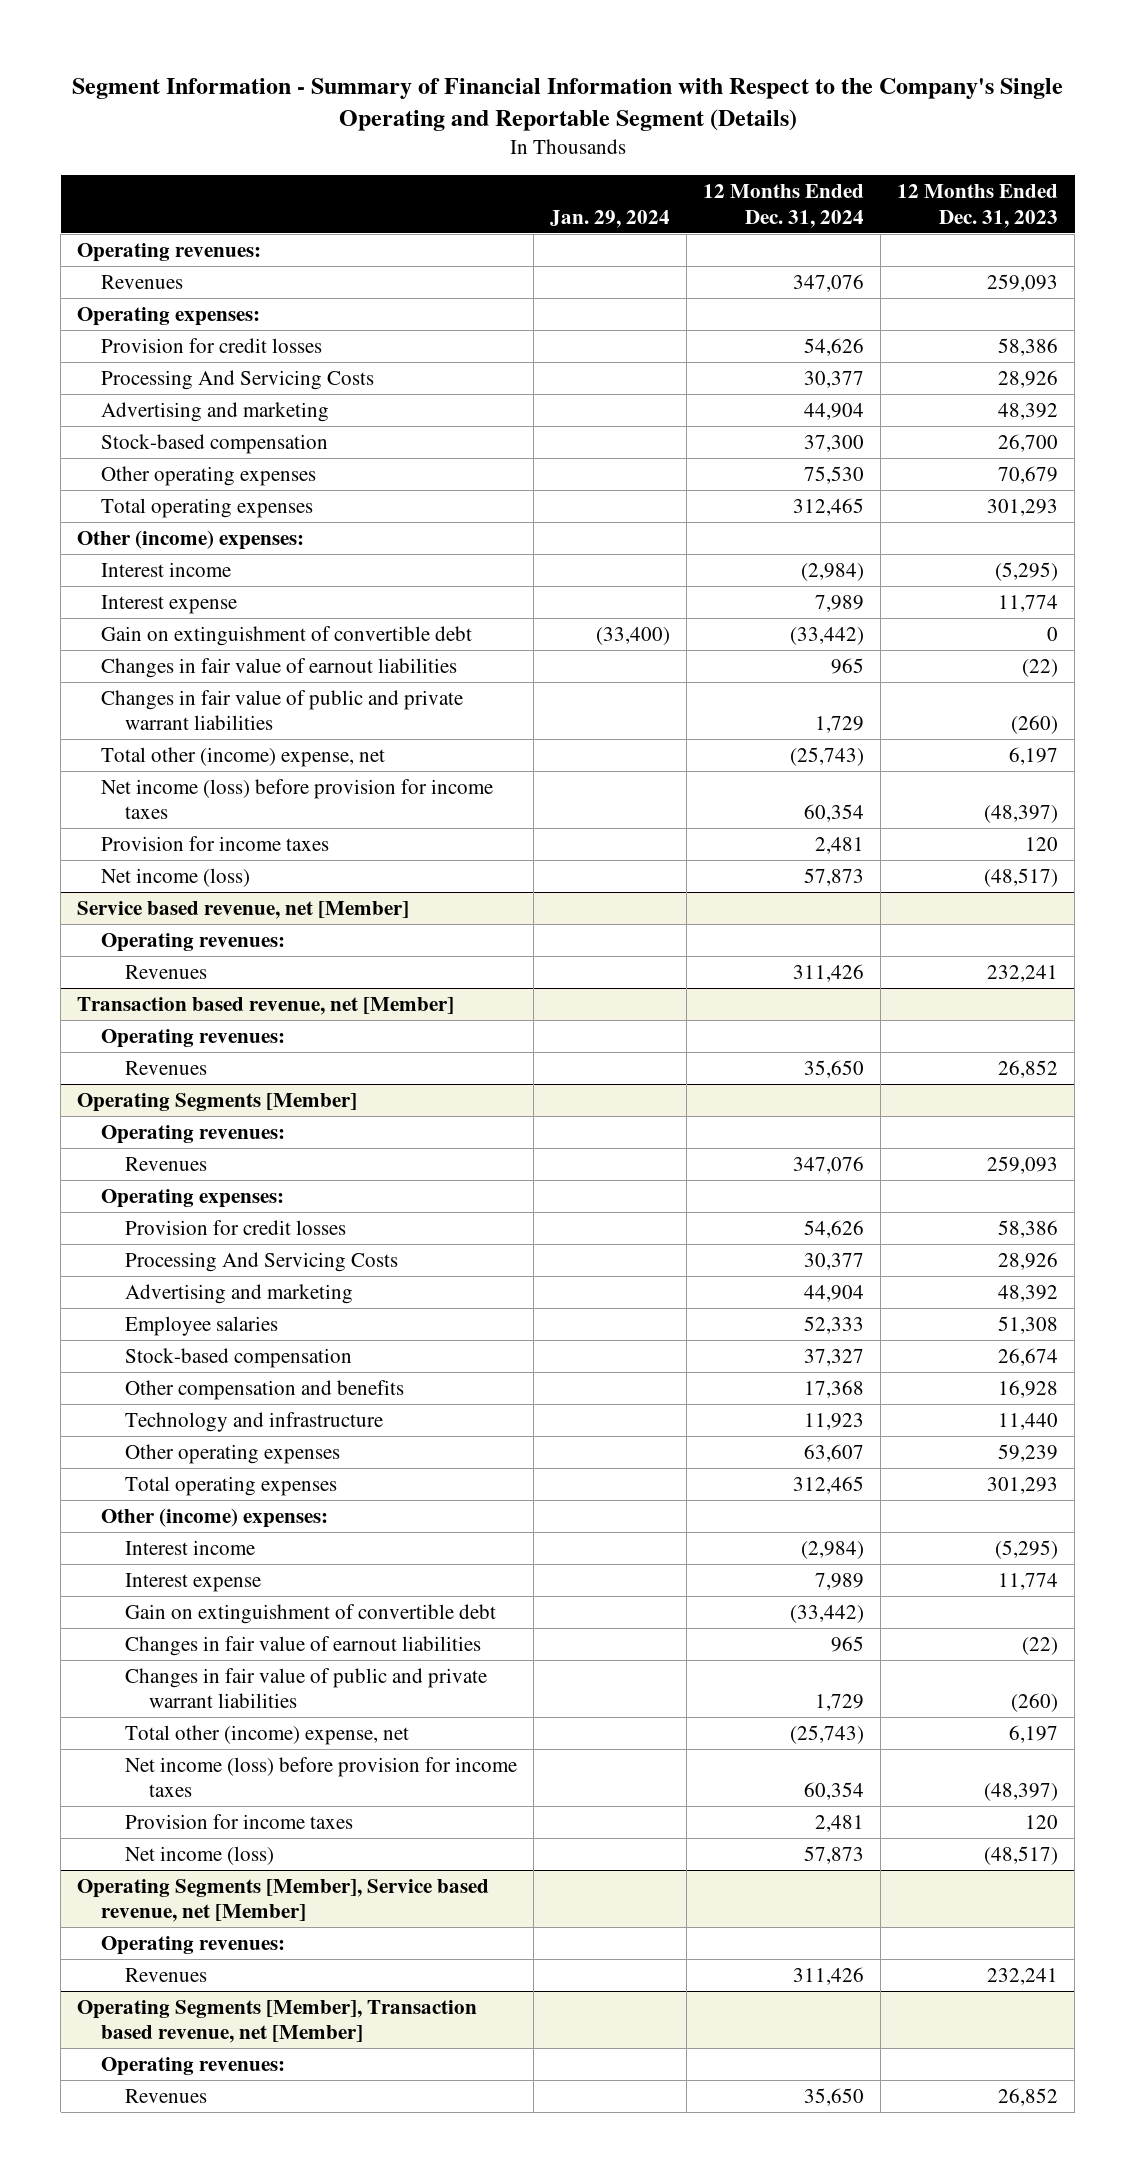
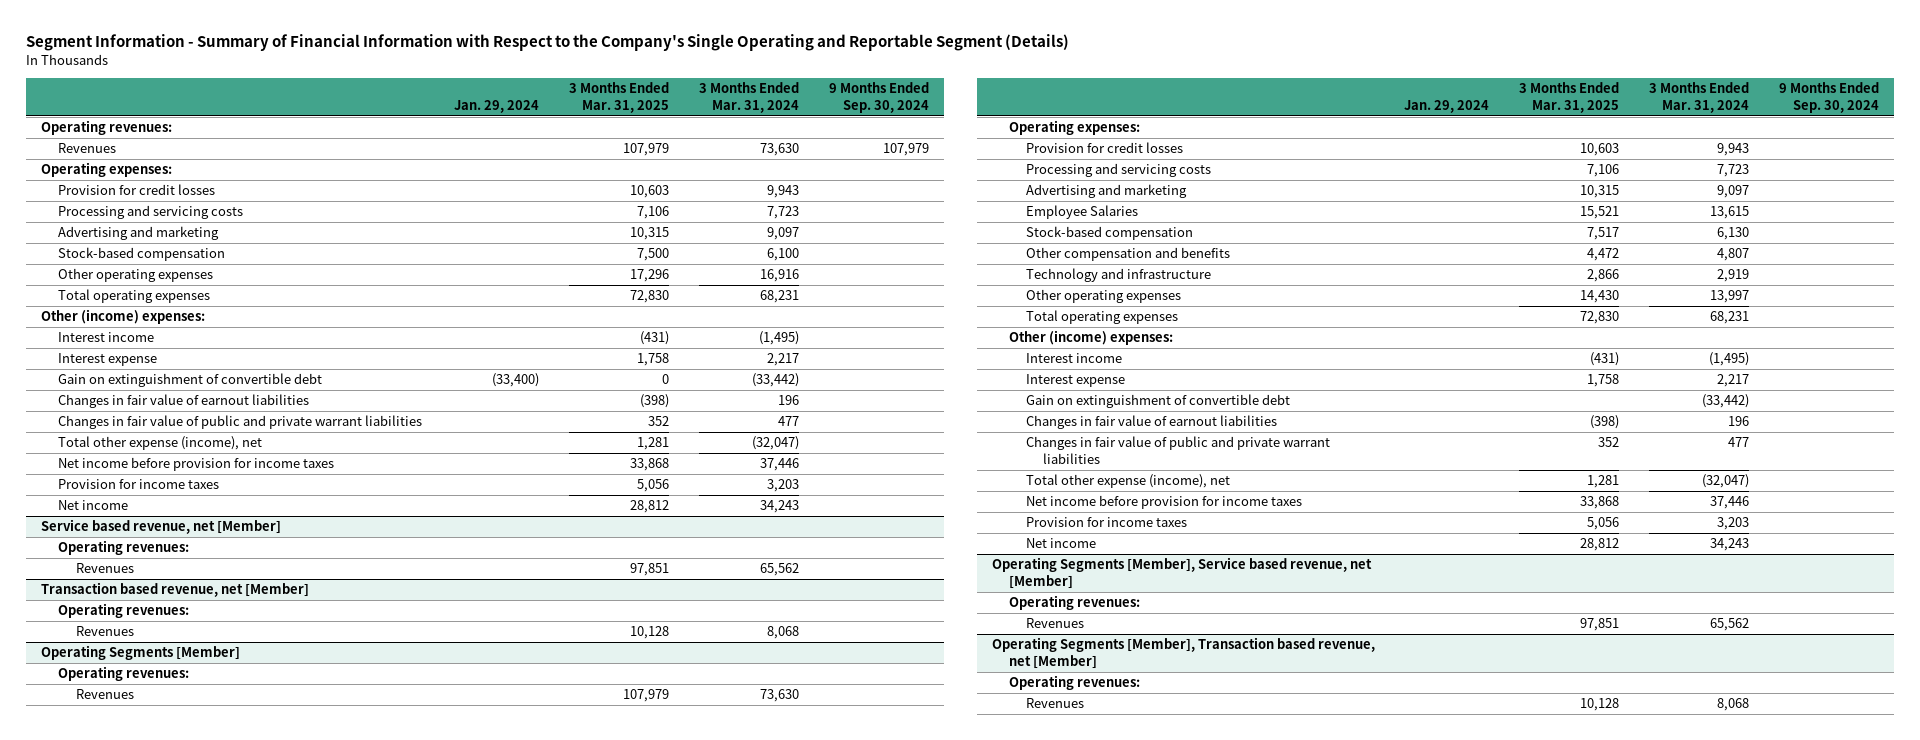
[703,184,865,228] 12 Months Ended Dec. 31, 2024 -> none
[897,184,1059,228] 12 Months Ended Dec. 31, 2023 -> none
none -> [568,82,669,114] 3 Months Ended Mar. 31, 2025
none -> [698,82,799,114] 3 Months Ended Mar. 31, 2024
none -> [828,82,929,114] 9 Months Ended Sep. 30, 2024
[101,369,375,390] Processing And Servicing Costs -> [58,205,244,220] Processing and servicing costs
[101,746,386,767] Total other (income) expense, net -> [58,436,263,451] Total other expense (income), net
[101,778,494,820] Net income (loss) before provision for income taxes -> [58,457,335,472] Net income before provision for income taxes
[101,867,251,887] Net income (loss) -> [58,500,129,511] Net income
[125,1251,399,1272] Processing And Servicing Costs -> [1025,163,1211,178] Processing and servicing costs
[125,1315,279,1336] Employee salaries -> [1025,205,1138,220] Employee Salaries
[125,1724,410,1745] Total other (income) expense, net -> [1025,474,1230,489] Total other expense (income), net
[125,1756,518,1798] Net income (loss) before provision for income taxes -> [1025,495,1302,510] Net income before provision for income taxes
[125,1845,275,1865] Net income (loss) -> [1025,538,1096,549] Net income

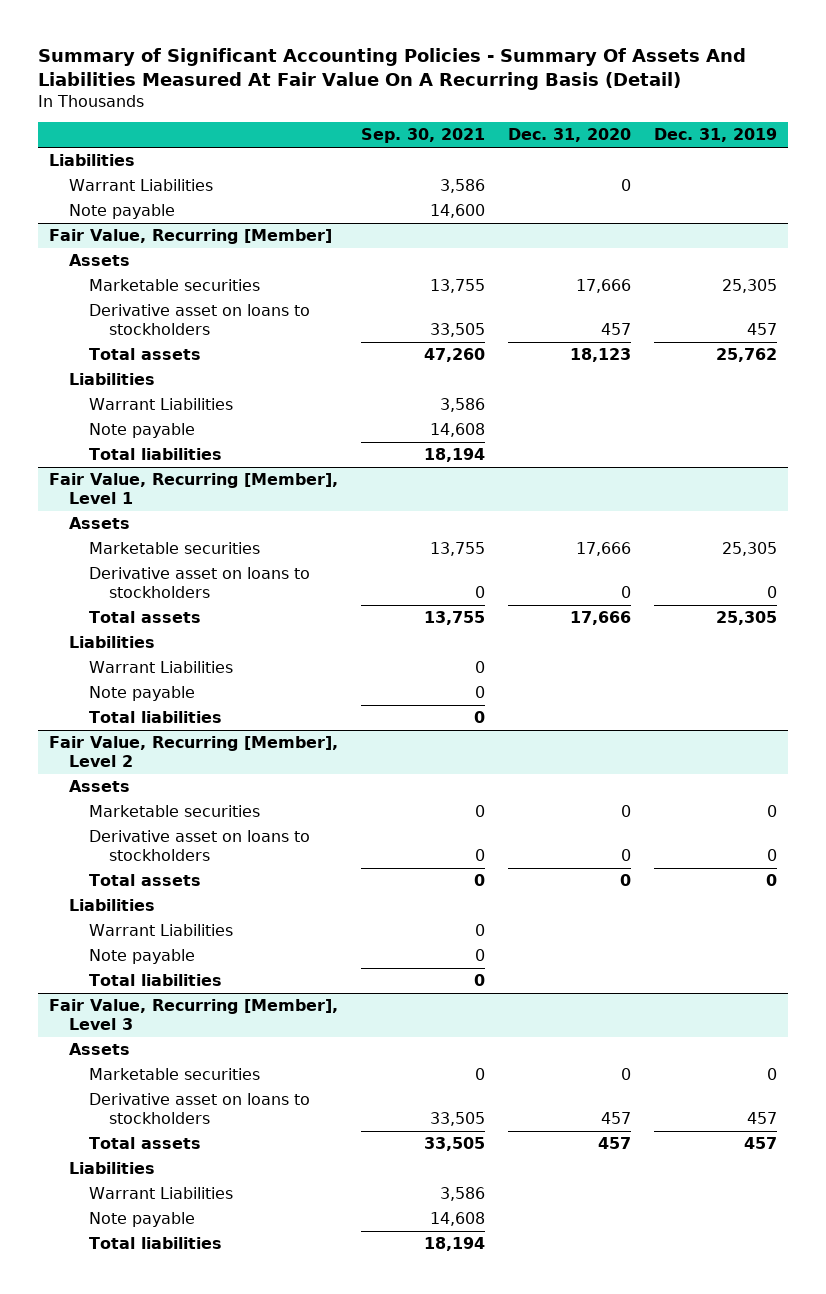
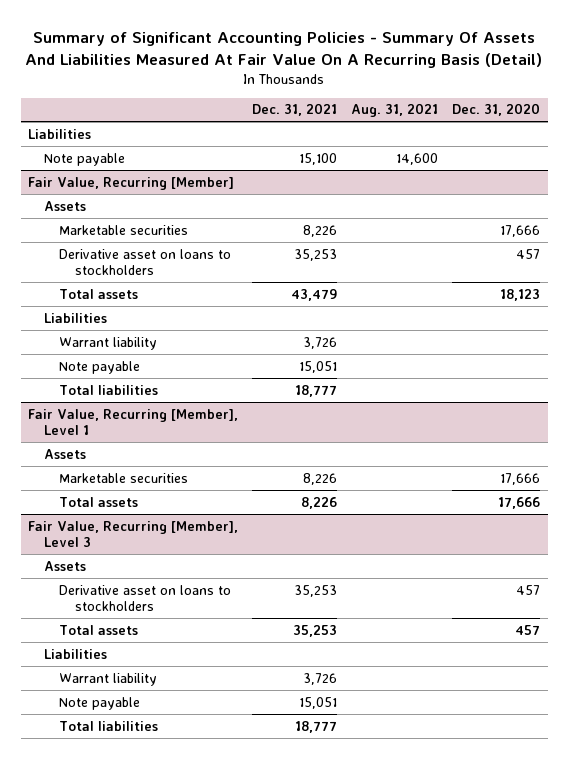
[361,128,486,144] Sep. 30, 2021 -> none
[653,128,777,143] Dec. 31, 2019 -> none
none -> [251,103,337,117] Dec. 31, 2021
none -> [351,103,439,118] Aug. 31, 2021
[69,179,214,192] Warrant Liabilities -> none
[89,398,234,411] Warrant Liabilities -> [59,336,158,350] Warrant liability
[89,567,311,599] Derivative asset on loans to stockholders -> none
[69,636,156,649] Liabilities -> none
[89,661,234,674] Warrant Liabilities -> none
[89,686,196,702] Note payable -> none
[89,711,223,724] Total liabilities -> none
[49,736,339,768] Fair Value, Recurring [Member], Level 2 -> none
[69,780,131,793] Assets -> none
[89,805,261,818] Marketable securities -> none
[89,830,311,862] Derivative asset on loans to stockholders -> none
[89,874,202,887] Total assets -> none
[69,899,156,912] Liabilities -> none
[89,924,234,937] Warrant Liabilities -> none
[89,949,196,965] Note payable -> none
[89,974,223,987] Total liabilities -> none
[89,1068,261,1081] Marketable securities -> none
[89,1187,234,1200] Warrant Liabilities -> [59,672,158,686] Warrant liability

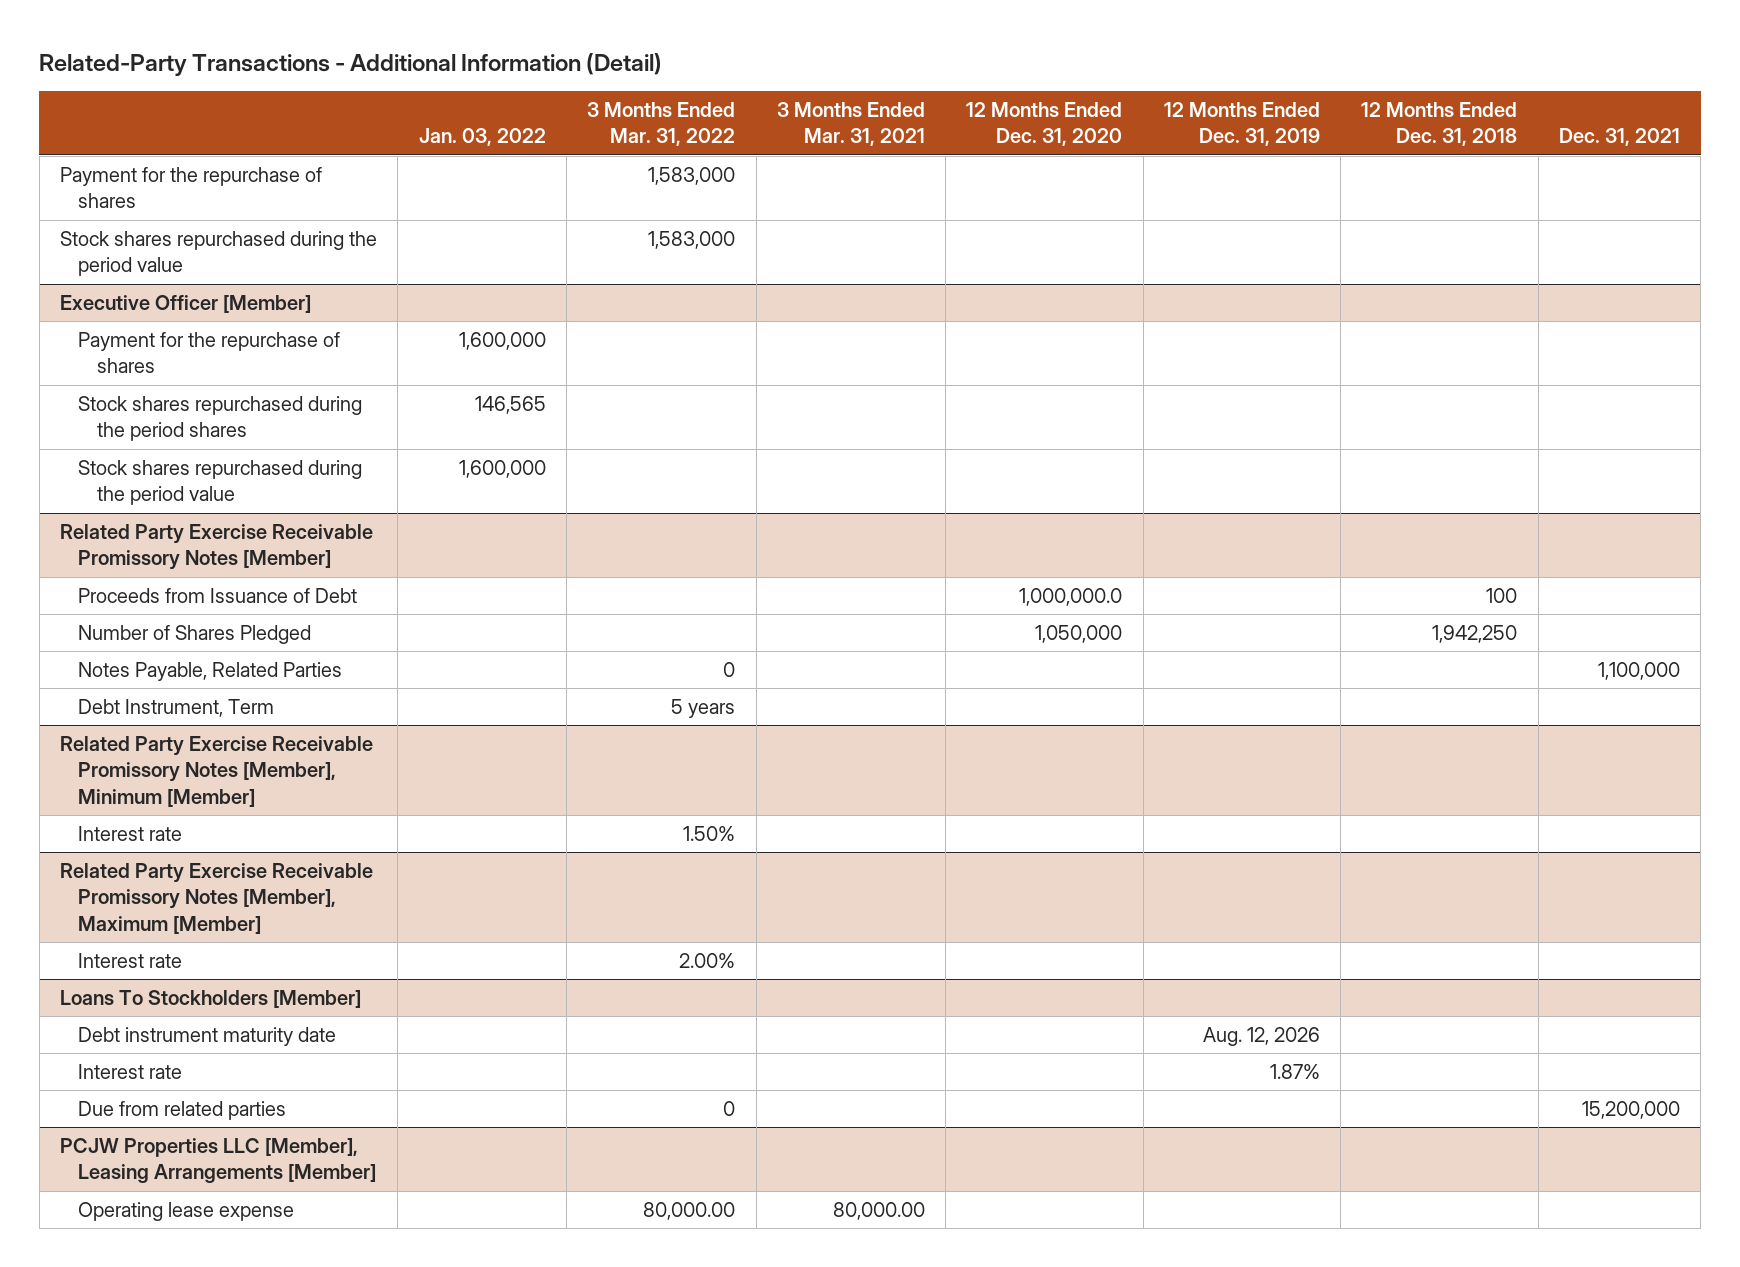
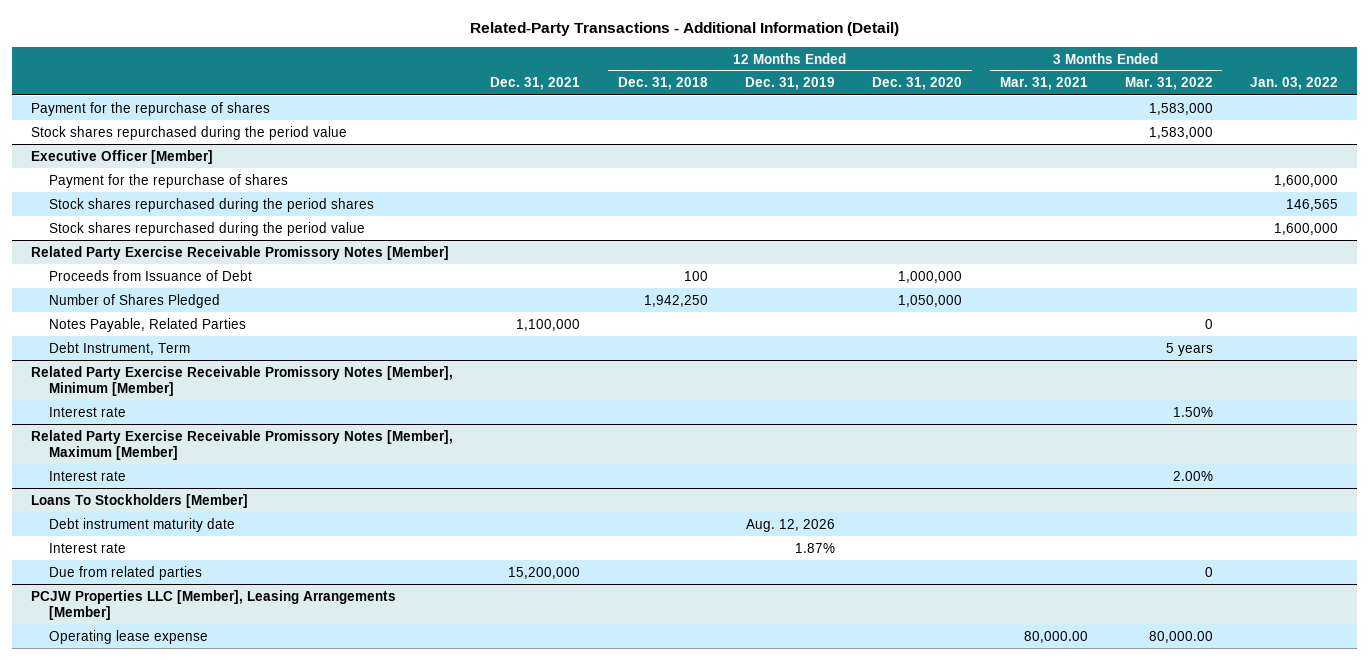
[1019,588,1123,607] 1,000,000.0 -> [898,270,963,283] 1,000,000

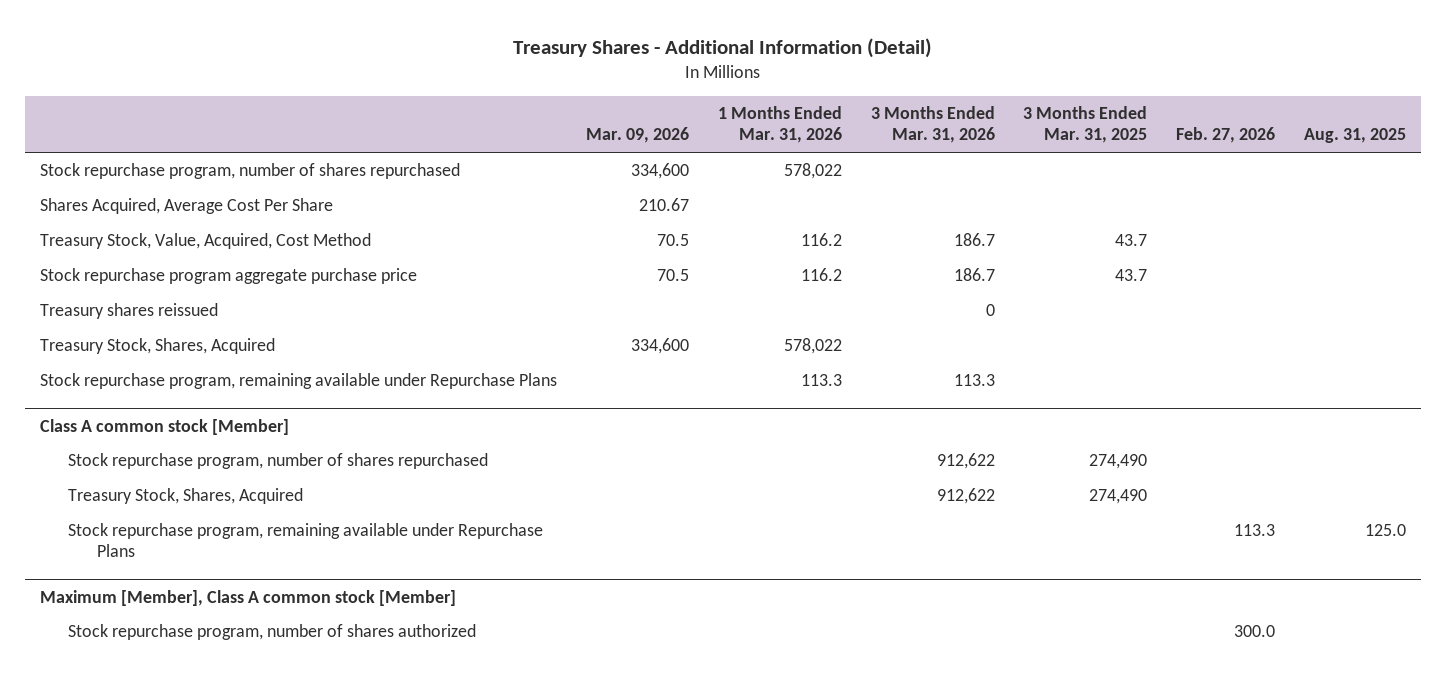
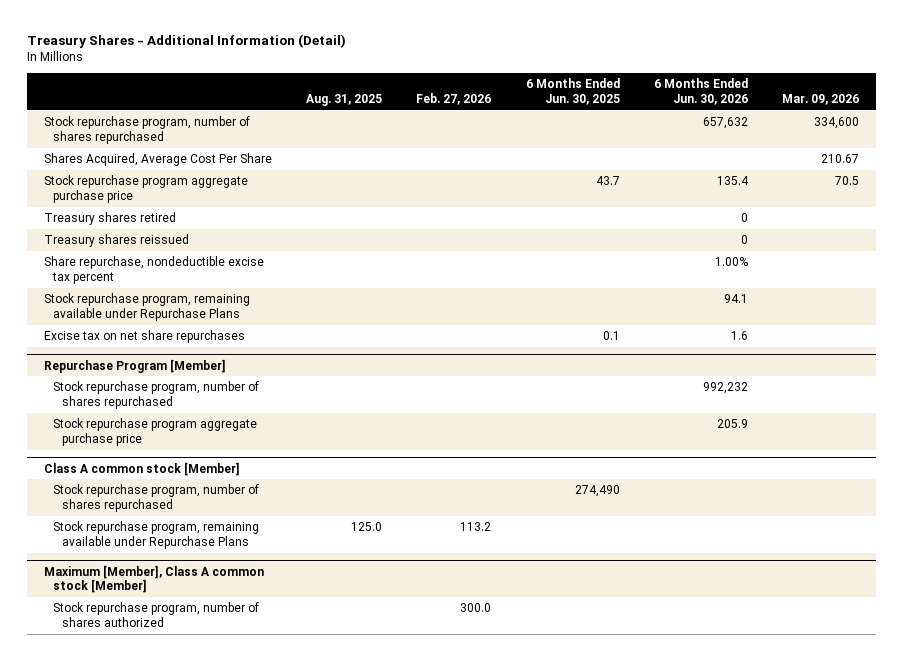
[717,106,842,144] 1 Months Ended Mar. 31, 2026 -> none
[870,106,995,144] 3 Months Ended Mar. 31, 2026 -> none
[1023,106,1148,144] 3 Months Ended Mar. 31, 2025 -> none
none -> [525,78,620,106] 6 Months Ended Jun. 30, 2025
none -> [653,78,748,106] 6 Months Ended Jun. 30, 2026
[39,233,371,250] Treasury Stock, Value, Acquired, Cost Method -> none
none -> [44,212,177,226] Treasury shares retired
[39,338,275,355] Treasury Stock, Shares, Acquired -> none
none -> [44,256,265,285] Share repurchase, nondeductible excise tax percent
none -> [44,330,246,344] Excise tax on net share repurchases
none -> [44,358,227,373] Repurchase Program [Member]
none -> [52,381,259,410] Stock repurchase program, number of shares repurchased
none -> [52,418,257,447] Stock repurchase program aggregate purchase price
[68,488,304,505] Treasury Stock, Shares, Acquired -> none
[1234,524,1276,537] 113.3 -> [460,522,492,532] 113.2

